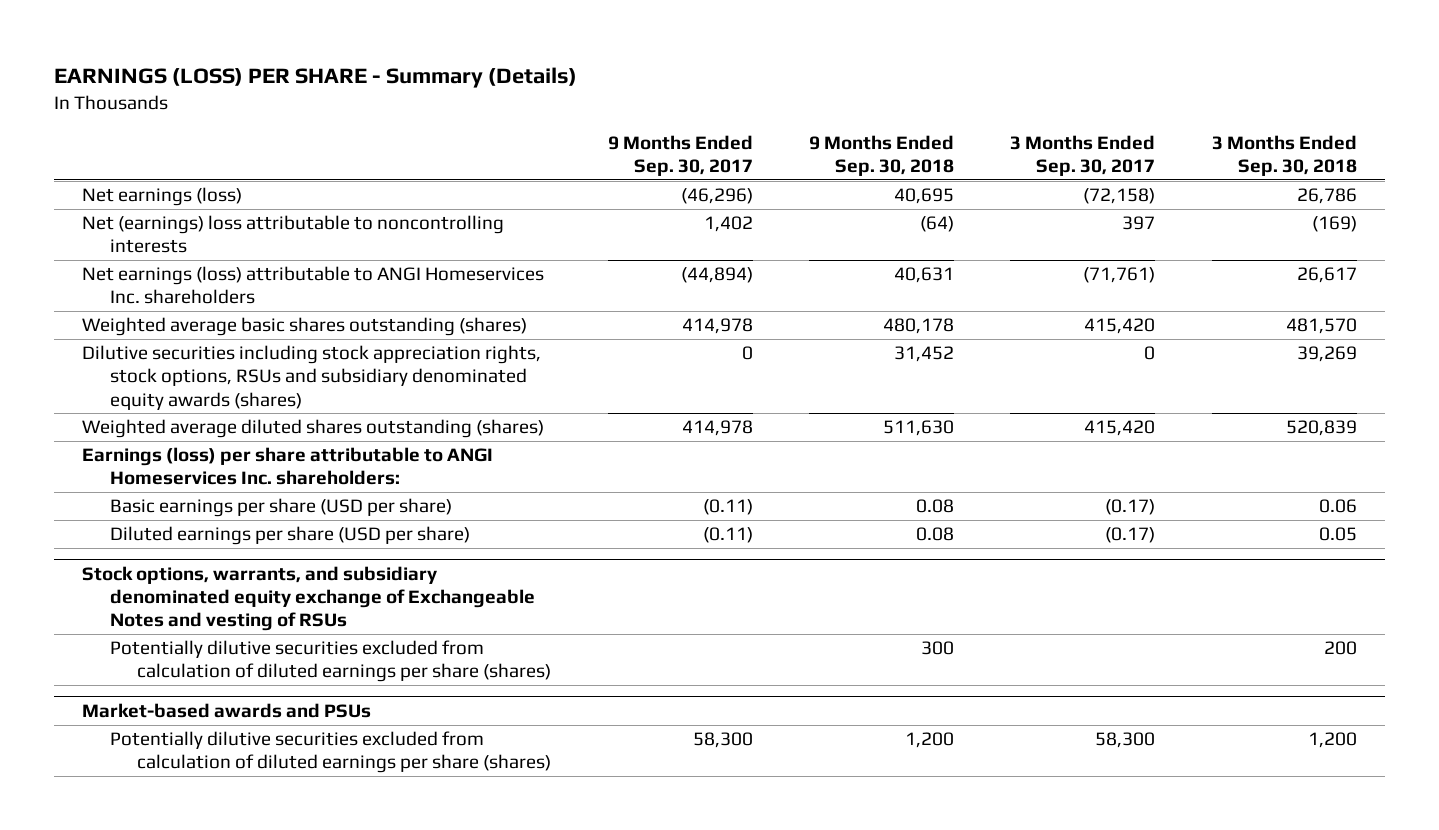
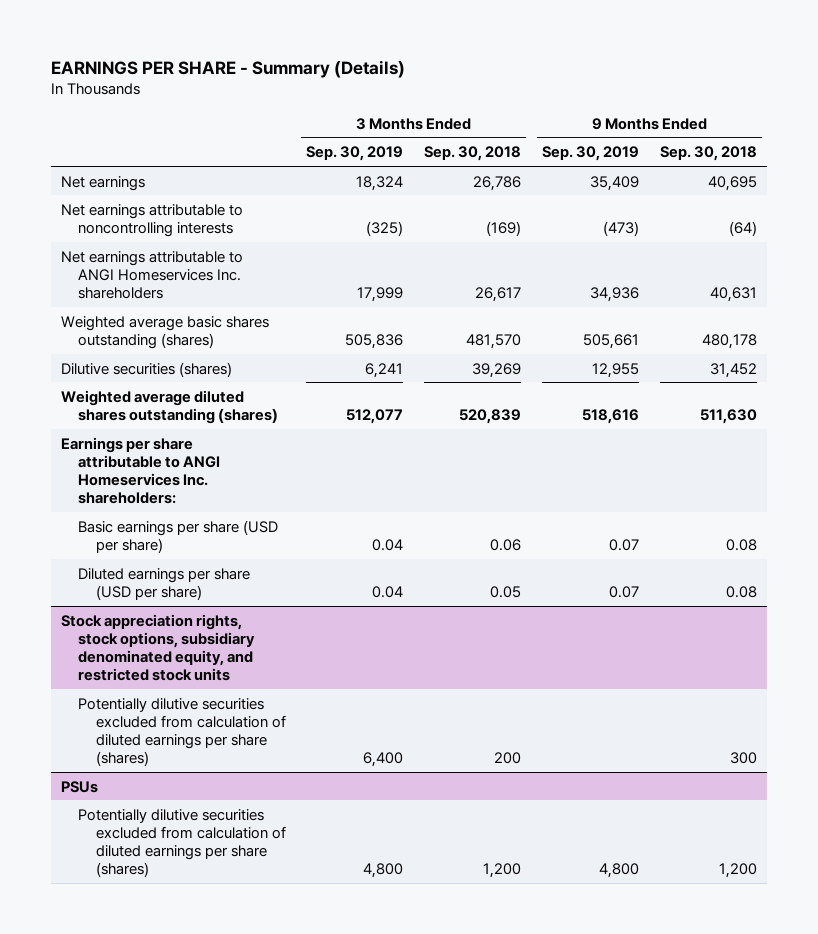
[53,67,577,89] EARNINGS (LOSS) PER SHARE - Summary (Details) -> [50,60,405,79] EARNINGS PER SHARE - Summary (Details)
[607,134,753,176] 9 Months Ended Sep. 30, 2017 -> none
[1010,134,1156,176] 3 Months Ended Sep. 30, 2017 -> none
none -> [306,146,404,162] Sep. 30, 2019
none -> [542,146,640,162] Sep. 30, 2019
[81,187,242,207] Net earnings (loss) -> [61,175,146,191] Net earnings
[81,215,504,254] Net (earnings) loss attributable to noncontrolling interests -> [61,203,244,237] Net earnings attributable to noncontrolling interests
[81,266,544,305] Net earnings (loss) attributable to ANGI Homeservices Inc. shareholders -> [61,250,244,300] Net earnings attributable to ANGI Homeservices Inc. shareholders
[81,345,541,410] Dilutive securities including stock appreciation rights, stock options, RSUs and subsidiary denominated equity awards (shares) -> [61,361,233,377] Dilutive securities (shares)
[81,447,493,486] Earnings (loss) per share attributable to ANGI Homeservices Inc. shareholders: -> [61,436,221,505] Earnings per share attributable to ANGI Homeservices Inc. shareholders:
[81,565,535,632] Stock options, warrants, and subsidiary denominated equity exchange of Exchangeable Notes and vesting of RSUs -> [61,613,256,682] Stock appreciation rights, stock options, subsidiary denominated equity, and restricted stock units
[81,702,371,718] Market-based awards and PSUs -> [61,780,99,793] PSUs

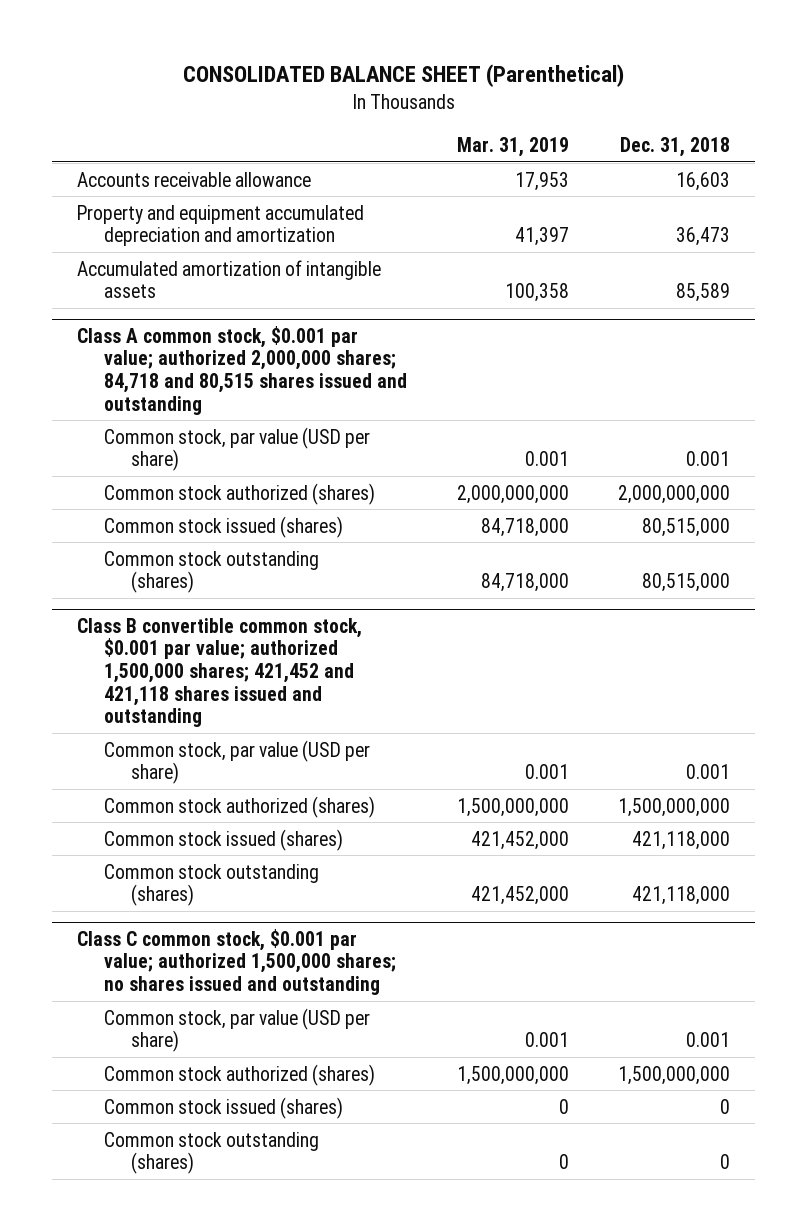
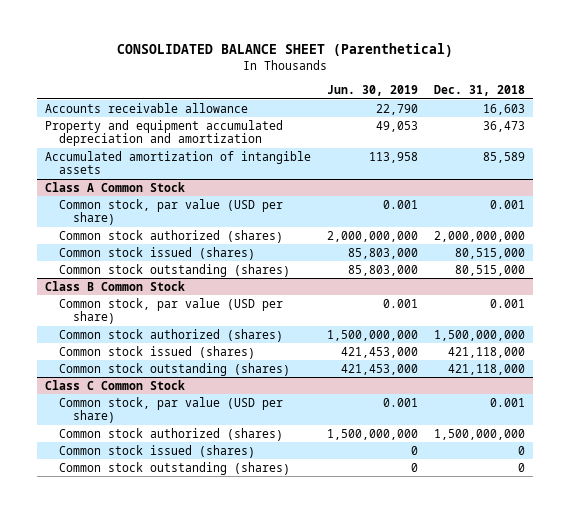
[456,136,569,157] Mar. 31, 2019 -> none
none -> [326,85,418,97] Jun. 30, 2019
[76,325,407,415] Class A common stock, $0.001 par value; authorized 2,000,000 shares; 84,718 and 80,515 shares issued and outstanding -> [44,181,185,192] Class A Common Stock
[76,617,362,728] Class B convertible common stock, $0.001 par value; authorized 1,500,000 shares; 421,452 and 421,118 shares issued and outstanding -> [44,280,185,291] Class B Common Stock
[76,928,396,996] Class C common stock, $0.001 par value; authorized 1,500,000 shares; no shares issued and outstanding -> [44,379,185,390] Class C Common Stock

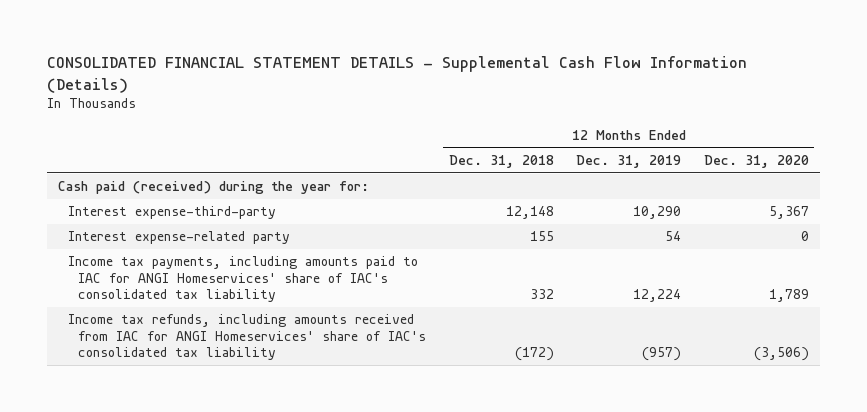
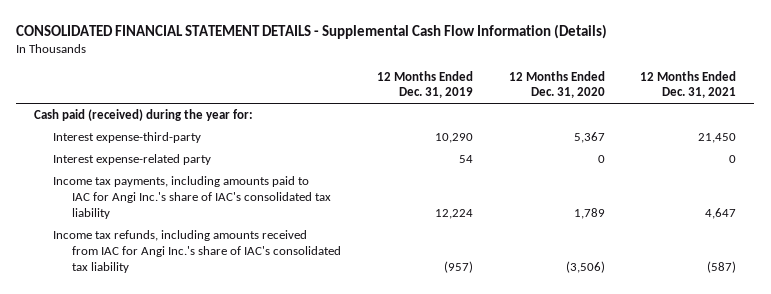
[448,154,554,168] Dec. 31, 2018 -> none
none -> [640,70,737,99] 12 Months Ended Dec. 31, 2021
[68,256,419,302] Income tax payments, including amounts paid to IAC for ANGI Homeservices' share of IAC's consolidated tax liability -> [53,176,332,219] Income tax payments, including amounts paid to IAC for Angi Inc.'s share of IAC's consolidated tax liability
[68,314,427,360] Income tax refunds, including amounts received from IAC for ANGI Homeservices' share of IAC's consolidated tax liability -> [53,230,342,273] Income tax refunds, including amounts received from IAC for Angi Inc.'s share of IAC's consolidated tax liability

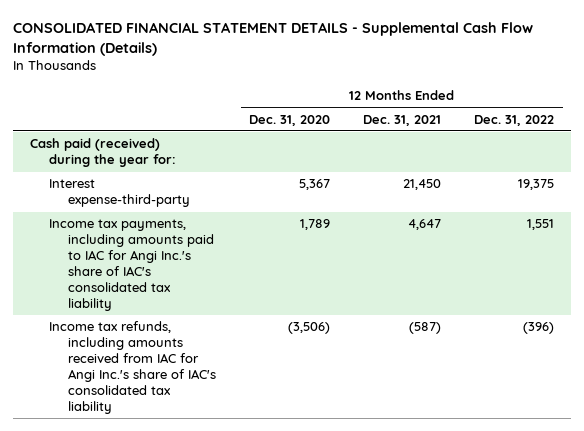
[376,70,473,99] 12 Months Ended Dec. 31, 2019 -> none
none -> [474,114,555,126] Dec. 31, 2022
[53,154,212,166] Interest expense-related party -> none

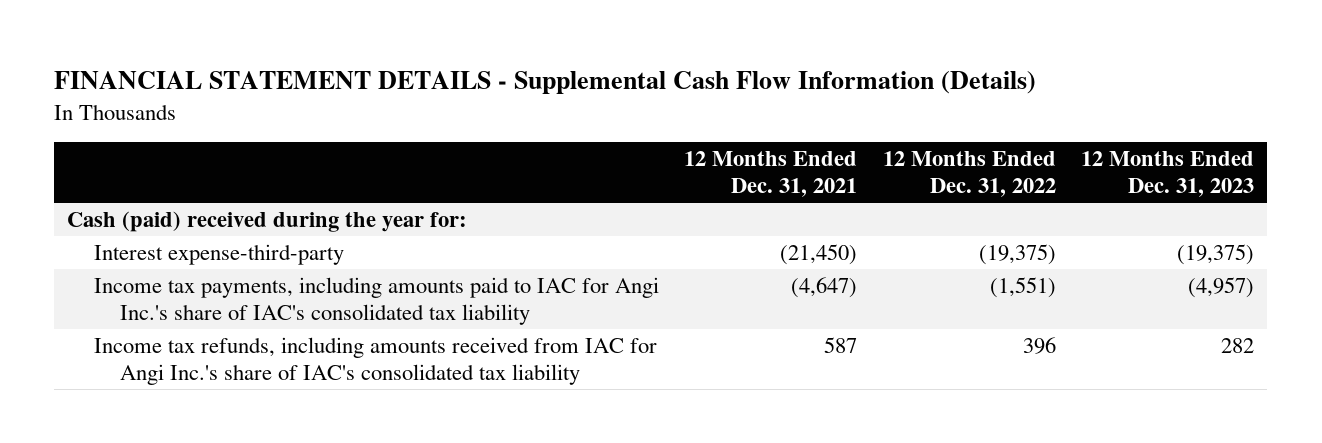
[13,22,534,57] CONSOLIDATED FINANCIAL STATEMENT DETAILS - Supplemental Cash Flow Information (Details) -> [54,71,1037,95] FINANCIAL STATEMENT DETAILS - Supplemental Cash Flow Information (Details)
[249,114,331,126] Dec. 31, 2020 -> none
none -> [1081,151,1255,197] 12 Months Ended Dec. 31, 2023
[29,138,177,168] Cash paid (received) during the year for: -> [67,211,468,233] Cash (paid) received during the year for:
[403,179,442,191] 21,450 -> [780,244,858,266] (21,450)
[518,179,555,191] 19,375 -> [978,244,1056,266] (19,375)
[408,219,442,231] 4,647 -> [791,277,858,299] (4,647)
[527,219,555,231] 1,551 -> [989,277,1056,299] (1,551)
[409,322,442,335] (587) -> [824,337,858,354] 587
[523,322,555,335] (396) -> [1022,337,1056,355] 396

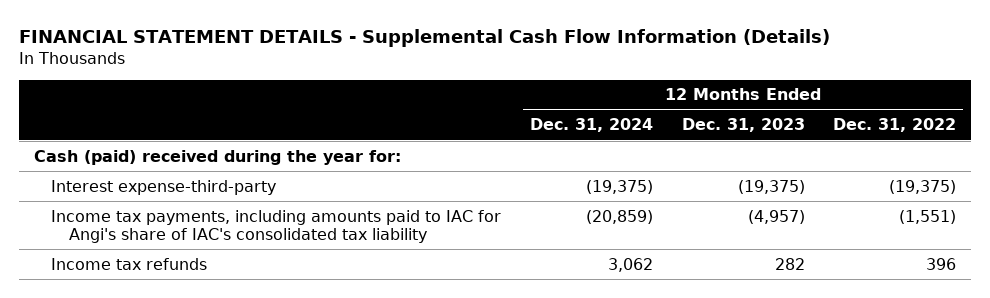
[684,151,858,197] 12 Months Ended Dec. 31, 2021 -> none
none -> [529,118,653,133] Dec. 31, 2024
[93,277,659,325] Income tax payments, including amounts paid to IAC for Angi Inc.'s share of IAC's consolidated tax liability -> [51,209,502,243] Income tax payments, including amounts paid to IAC for Angi's share of IAC's consolidated tax liability
[93,337,657,385] Income tax refunds, including amounts received from IAC for Angi Inc.'s share of IAC's consolidated tax liability -> [51,257,208,270] Income tax refunds

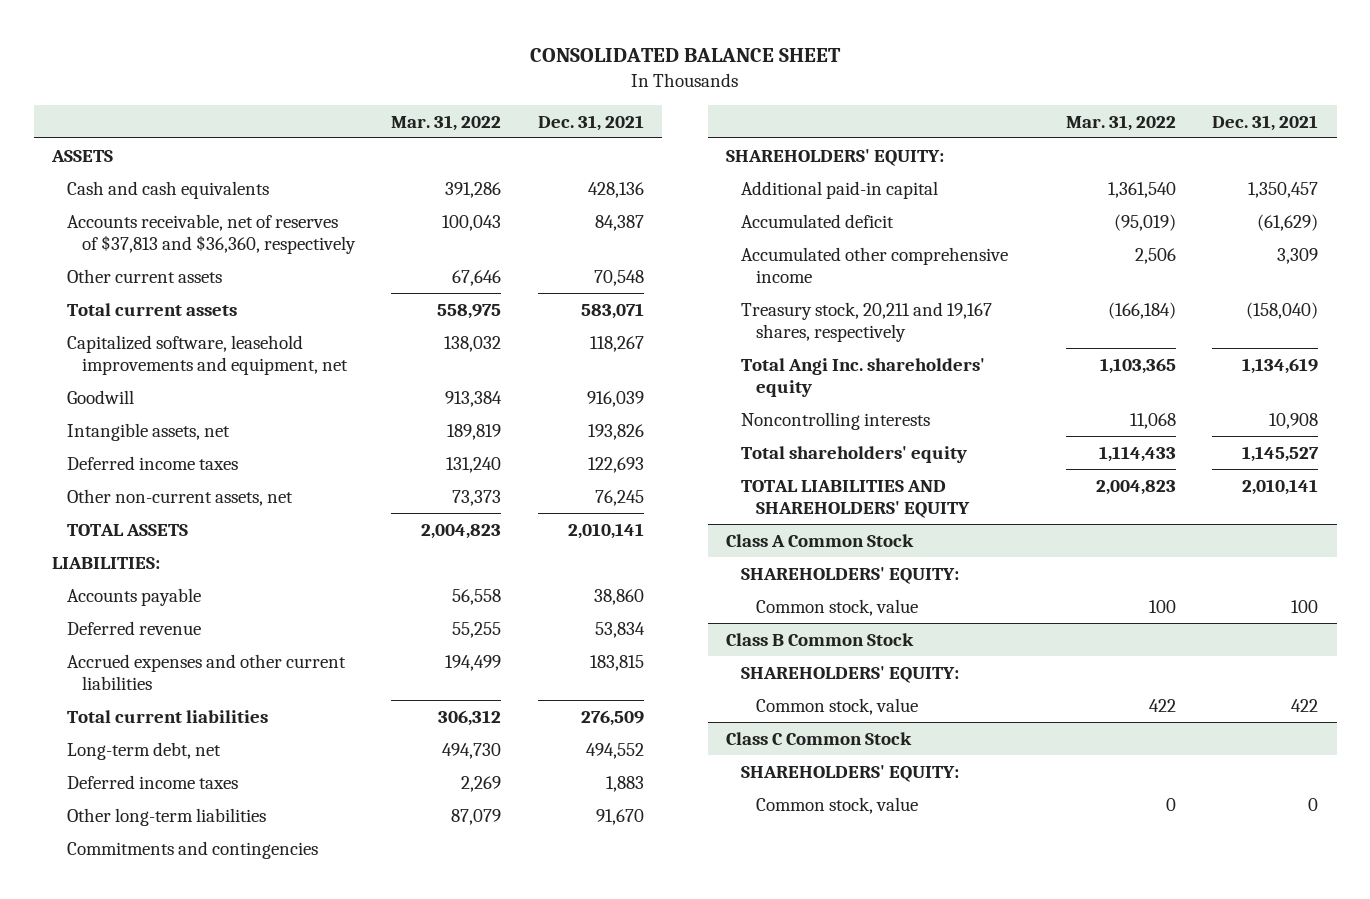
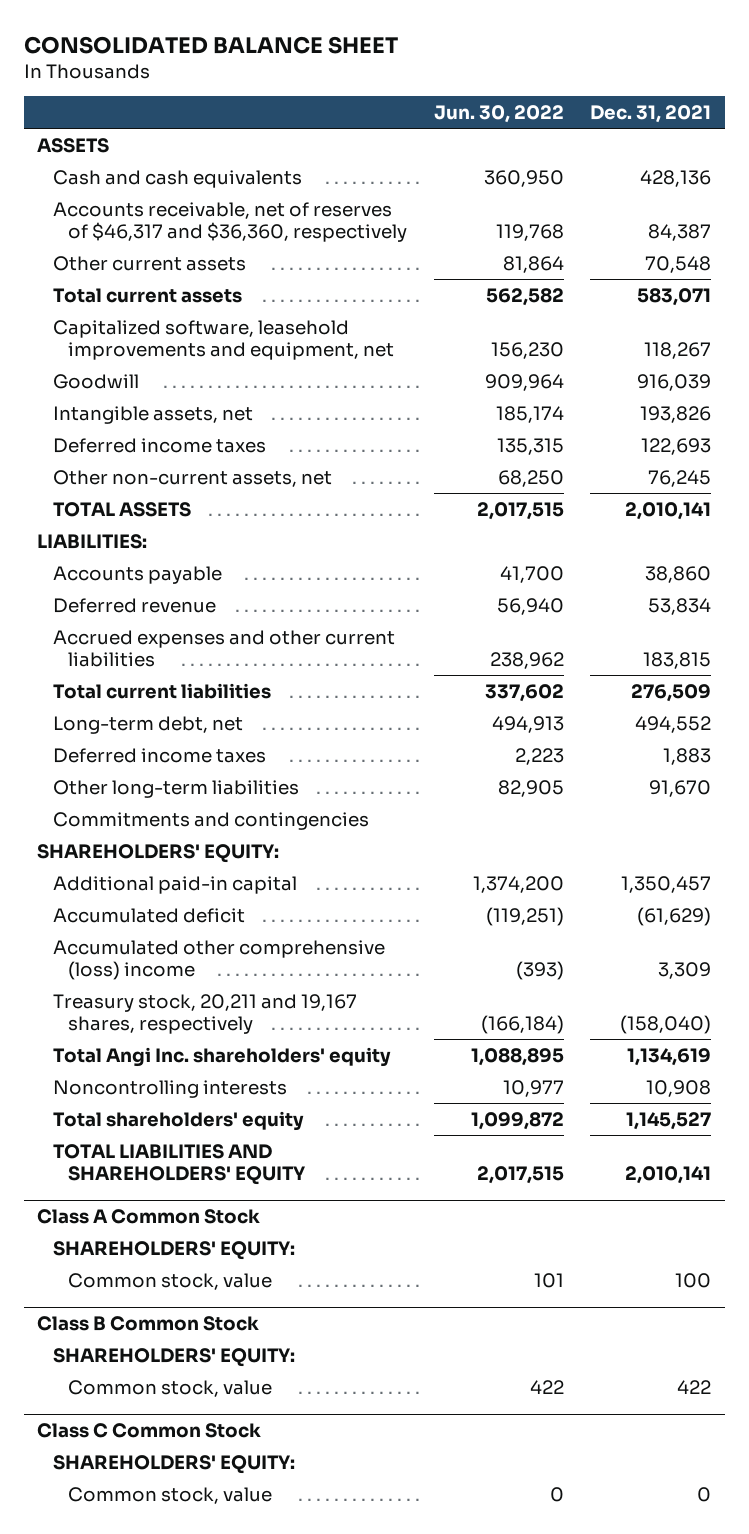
[391,114,502,131] Mar. 31, 2022 -> none
none -> [433,105,564,124] Jun. 30, 2022
[66,213,356,255] Accounts receivable, net of reserves of $37,813 and $36,360, respectively -> [52,201,408,242] Accounts receivable, net of reserves of $46,317 and $36,360, respectively
[741,246,1009,284] Accumulated other comprehensive income -> [52,939,385,980] Accumulated other comprehensive (loss) income

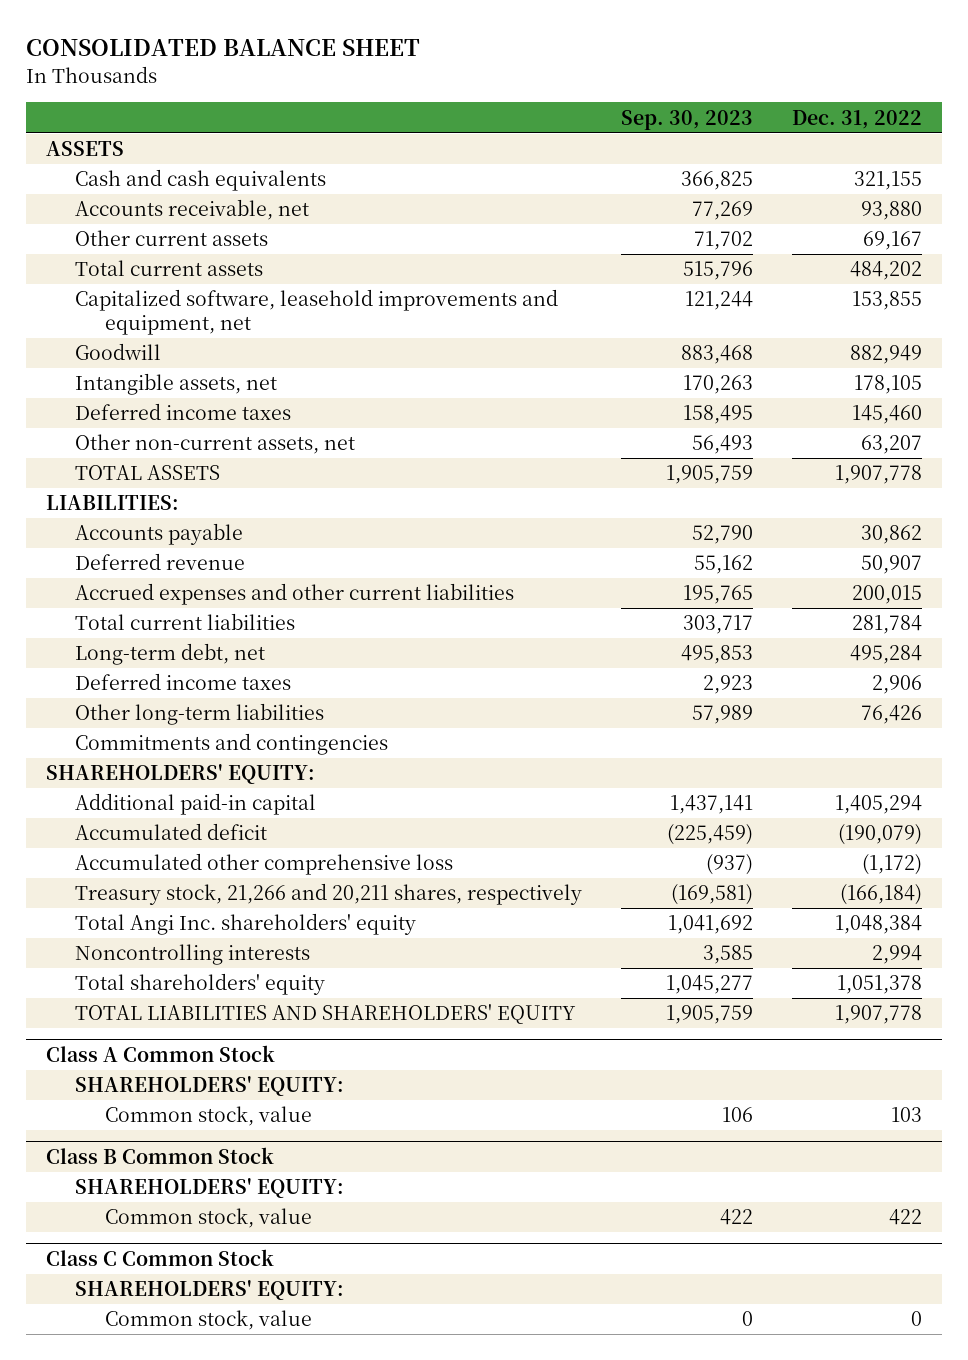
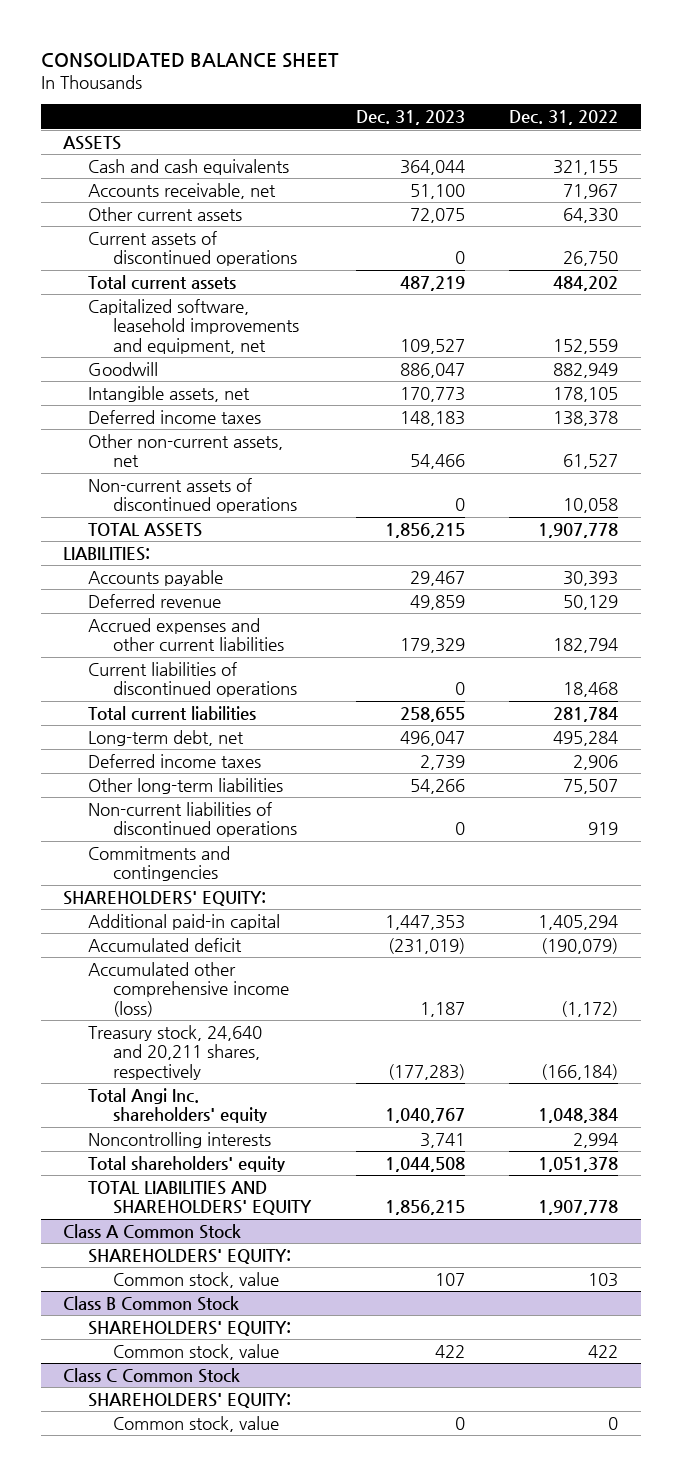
[621,109,754,130] Sep. 30, 2023 -> none
none -> [355,110,465,126] Dec. 31, 2023
[861,201,923,221] 93,880 -> [563,183,619,199] 71,967
[863,231,923,251] 69,167 -> [563,207,619,223] 64,330
none -> [88,230,298,267] Current assets of discontinued operations
[852,291,923,311] 153,855 -> [553,338,619,354] 152,559
[852,405,923,425] 145,460 -> [553,410,619,426] 138,378
[861,435,923,455] 63,207 -> [563,454,619,470] 61,527
none -> [88,477,298,514] Non-current assets of discontinued operations
[861,525,923,545] 30,862 -> [563,570,619,586] 30,393
[861,555,923,575] 50,907 -> [563,594,619,610] 50,129
[852,585,923,605] 200,015 -> [553,638,619,654] 182,794
none -> [88,661,298,698] Current liabilities of discontinued operations
[861,705,923,725] 76,426 -> [563,778,619,794] 75,507
none -> [88,801,298,838] Non-current liabilities of discontinued operations
[75,853,454,876] Accumulated other comprehensive loss -> [88,961,290,1017] Accumulated other comprehensive income (loss)
[75,883,583,906] Treasury stock, 21,266 and 20,211 shares, respectively -> [88,1024,263,1080] Treasury stock, 24,640 and 20,211 shares, respectively

